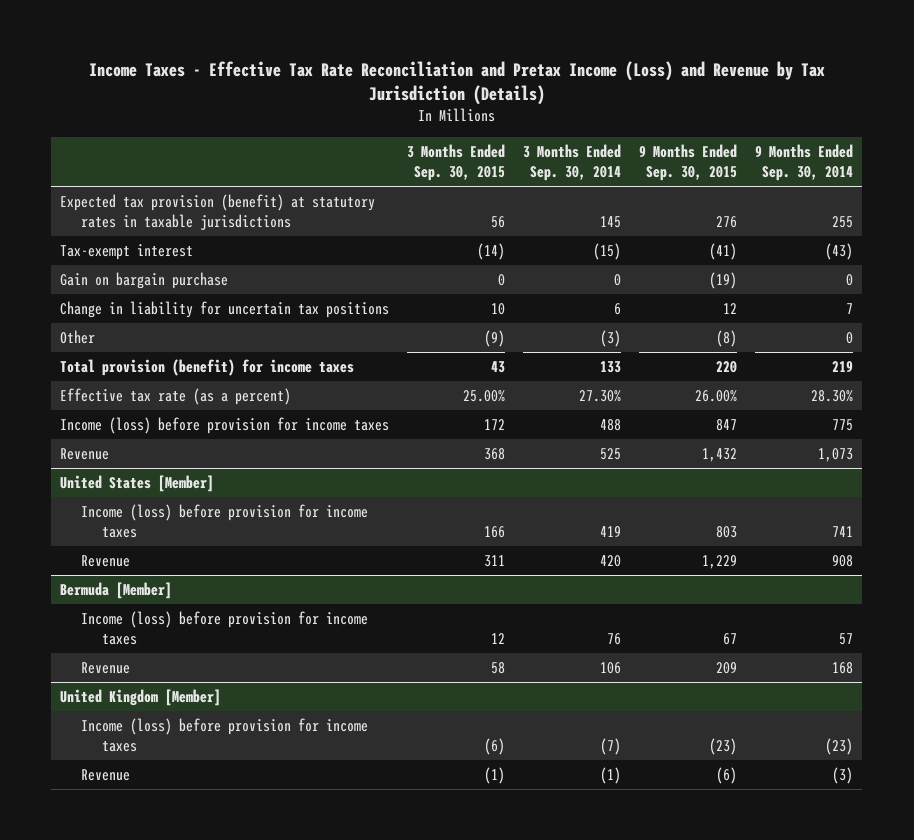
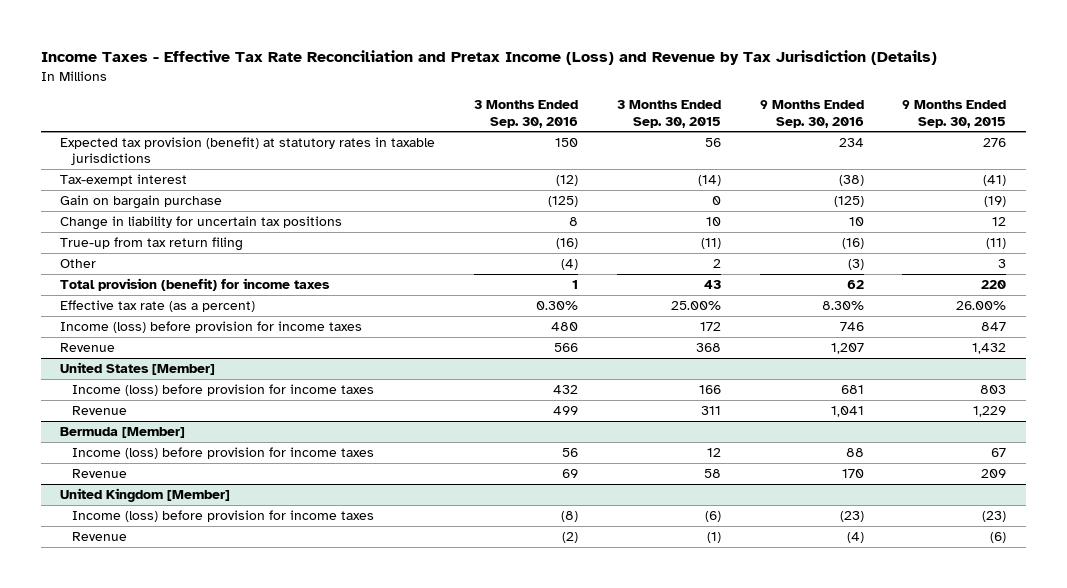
[523,143,622,182] 3 Months Ended Sep. 30, 2014 -> none
[755,143,854,182] 9 Months Ended Sep. 30, 2014 -> none
none -> [473,100,578,128] 3 Months Ended Sep. 30, 2016
none -> [759,100,864,128] 9 Months Ended Sep. 30, 2016
none -> [60,237,244,252] True-up from tax return filing
[484,329,506,347] (9) -> [712,259,721,269] 2
[716,329,738,347] (8) -> [998,259,1007,269] 3

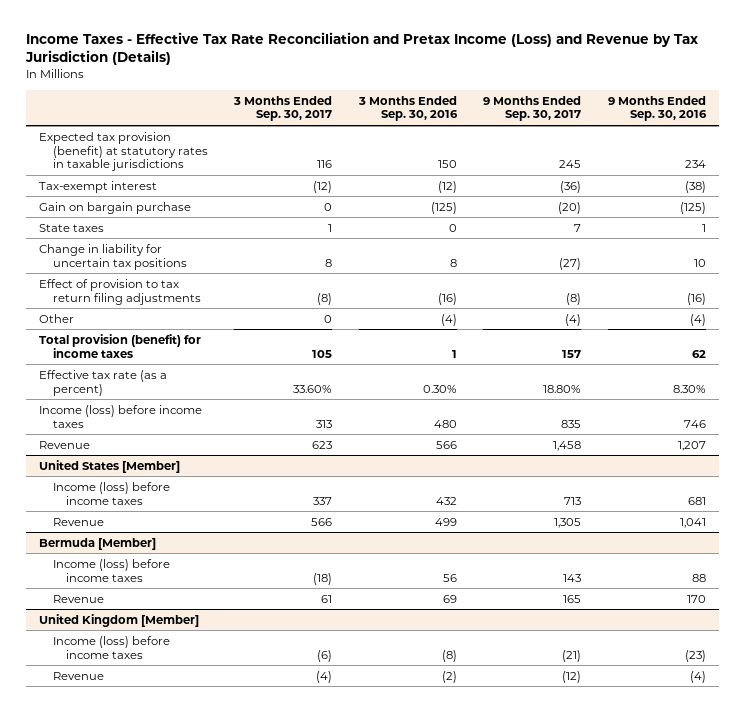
[616,100,721,128] 3 Months Ended Sep. 30, 2015 -> none
[902,100,1007,128] 9 Months Ended Sep. 30, 2015 -> none
none -> [233,95,333,122] 3 Months Ended Sep. 30, 2017
none -> [483,95,582,122] 9 Months Ended Sep. 30, 2017
none -> [39,223,105,232] State taxes
[60,237,244,252] True-up from tax return filing -> [39,278,201,305] Effect of provision to tax return filing adjustments
[847,259,864,271] (3) -> [689,313,706,326] (4)
[60,321,363,334] Income (loss) before provision for income taxes -> [39,404,203,428] Income (loss) before income taxes
[72,384,375,397] Income (loss) before provision for income taxes -> [52,481,170,505] Income (loss) before income taxes
[72,447,375,460] Income (loss) before provision for income taxes -> [52,558,170,582] Income (loss) before income taxes
[72,510,375,523] Income (loss) before provision for income taxes -> [52,635,170,659] Income (loss) before income taxes

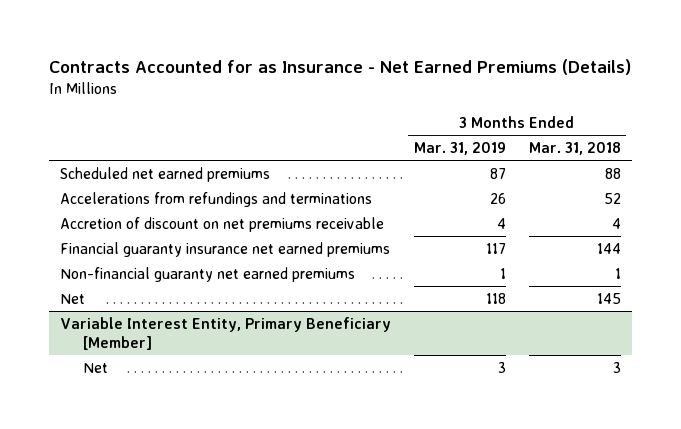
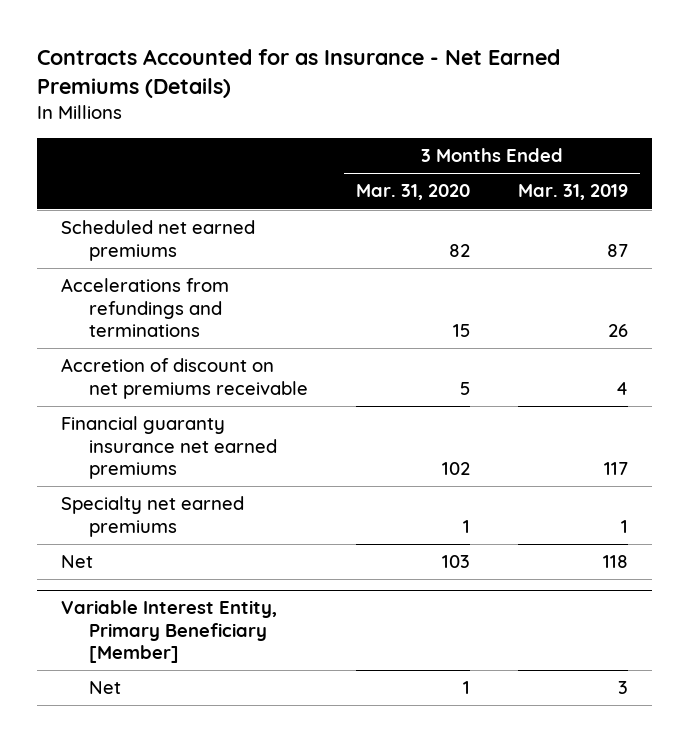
[528,142,621,156] Mar. 31, 2018 -> none
none -> [355,184,470,201] Mar. 31, 2020
[60,267,356,283] Non-financial guaranty net earned premiums -> none
none -> [60,496,244,537] Specialty net earned premiums

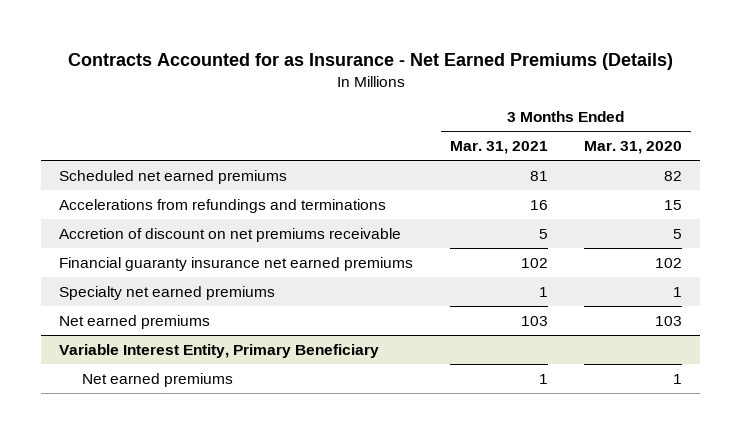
[517,184,628,201] Mar. 31, 2019 -> none
none -> [449,141,548,155] Mar. 31, 2021
[60,555,93,569] Net -> [59,314,211,329] Net earned premiums
[60,600,277,664] Variable Interest Entity, Primary Beneficiary [Member] -> [59,343,380,358] Variable Interest Entity, Primary Beneficiary
[88,681,121,695] Net -> [82,372,234,387] Net earned premiums

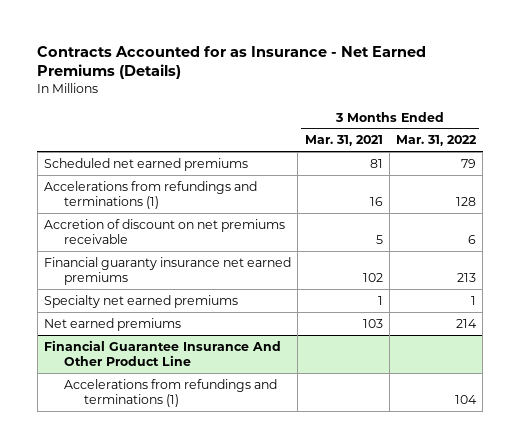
[584,141,683,155] Mar. 31, 2020 -> none
none -> [396,135,478,147] Mar. 31, 2022
[59,198,387,213] Accelerations from refundings and terminations -> [43,180,257,210] Accelerations from refundings and terminations (1)
[59,343,380,358] Variable Interest Entity, Primary Beneficiary -> none
[82,372,234,387] Net earned premiums -> none
none -> [43,339,281,367] Financial Guarantee Insurance And Other Product Line
none -> [64,378,278,408] Accelerations from refundings and terminations (1)

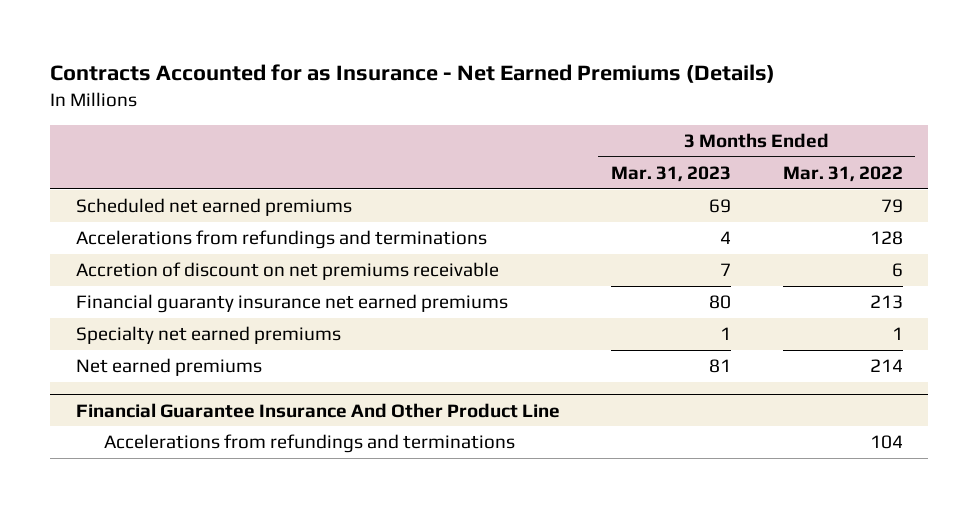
[304,135,383,147] Mar. 31, 2021 -> none
none -> [611,166,732,183] Mar. 31, 2023
[43,180,257,210] Accelerations from refundings and terminations (1) -> [75,230,487,250] Accelerations from refundings and terminations
[64,378,278,408] Accelerations from refundings and terminations (1) -> [104,434,516,454] Accelerations from refundings and terminations

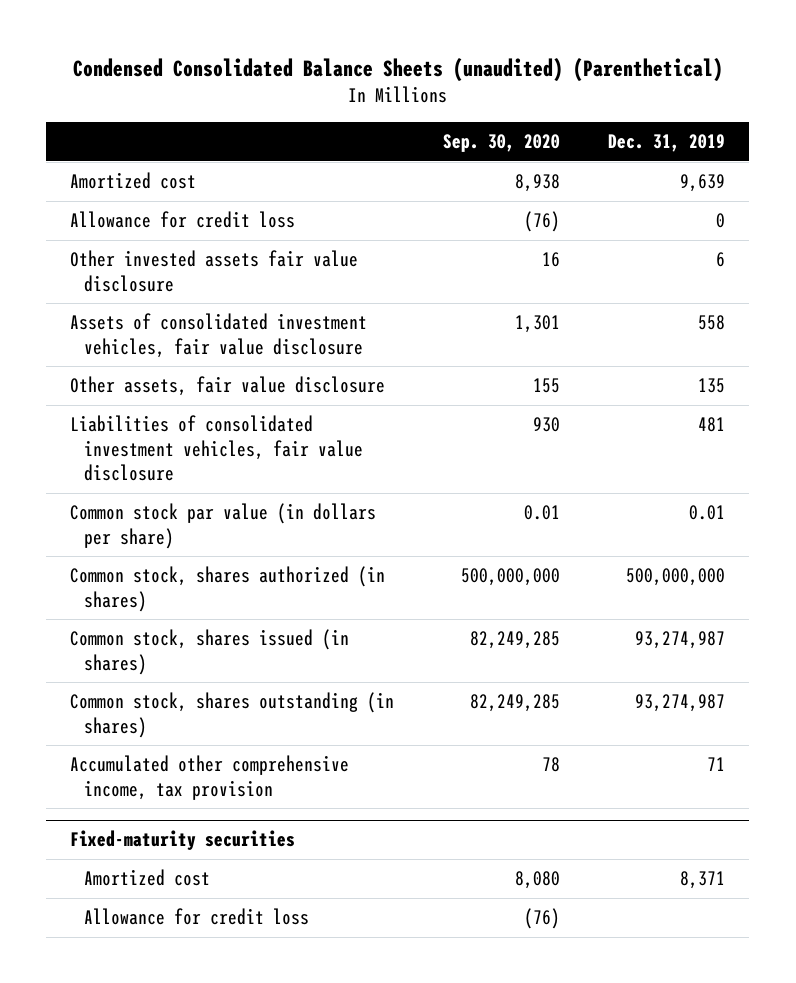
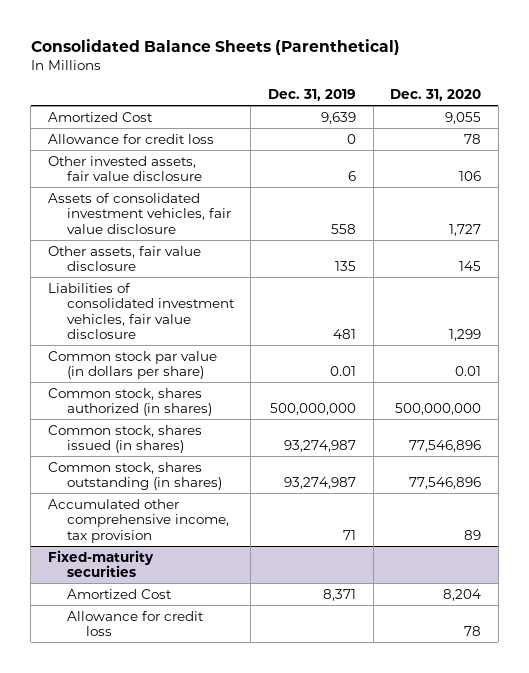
[72,58,723,83] Condensed Consolidated Balance Sheets (unaudited) (Parenthetical) -> [30,38,400,55] Consolidated Balance Sheets (Parenthetical)
[442,133,560,152] Sep. 30, 2020 -> none
none -> [390,89,482,102] Dec. 31, 2020
[70,172,197,190] Amortized cost -> [48,111,154,122] Amortized Cost
[70,250,359,292] Other invested assets fair value disclosure -> [48,155,202,182] Other invested assets, fair value disclosure
[84,869,211,887] Amortized cost -> [66,588,172,599] Amortized Cost

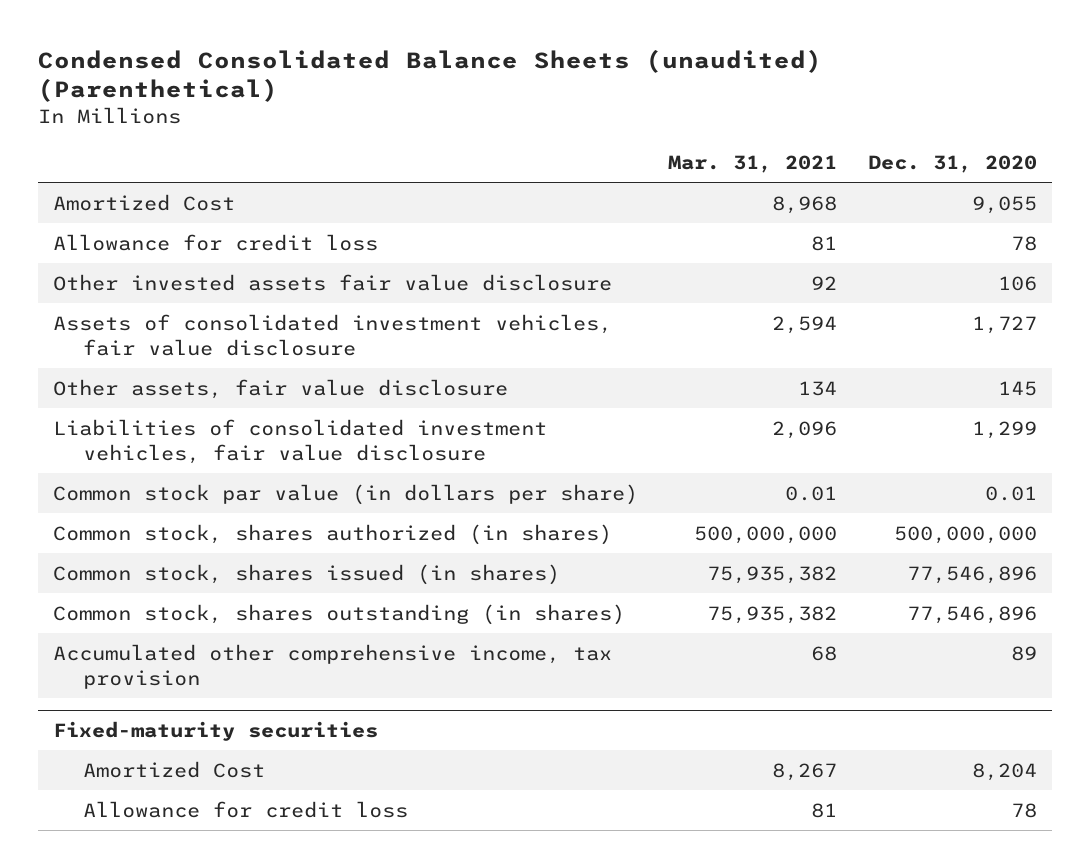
[30,38,400,55] Consolidated Balance Sheets (Parenthetical) -> [37,48,822,103] Condensed Consolidated Balance Sheets (unaudited) (Parenthetical)
[268,89,357,102] Dec. 31, 2019 -> none
none -> [668,155,838,174] Mar. 31, 2021
[48,155,202,182] Other invested assets, fair value disclosure -> [53,273,613,291] Other invested assets fair value disclosure

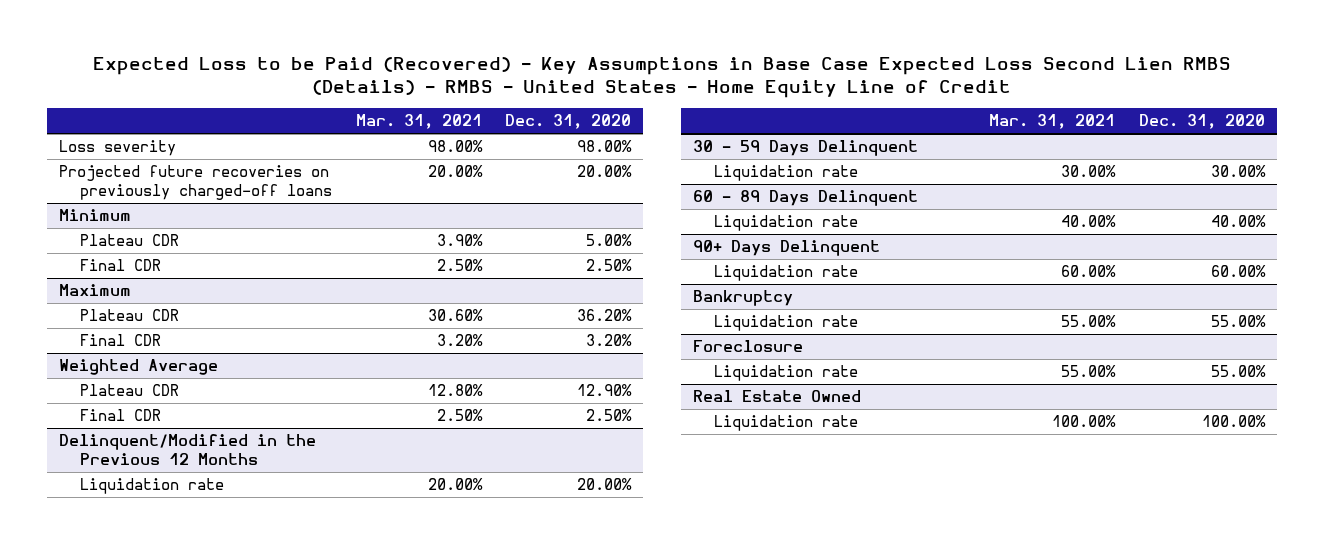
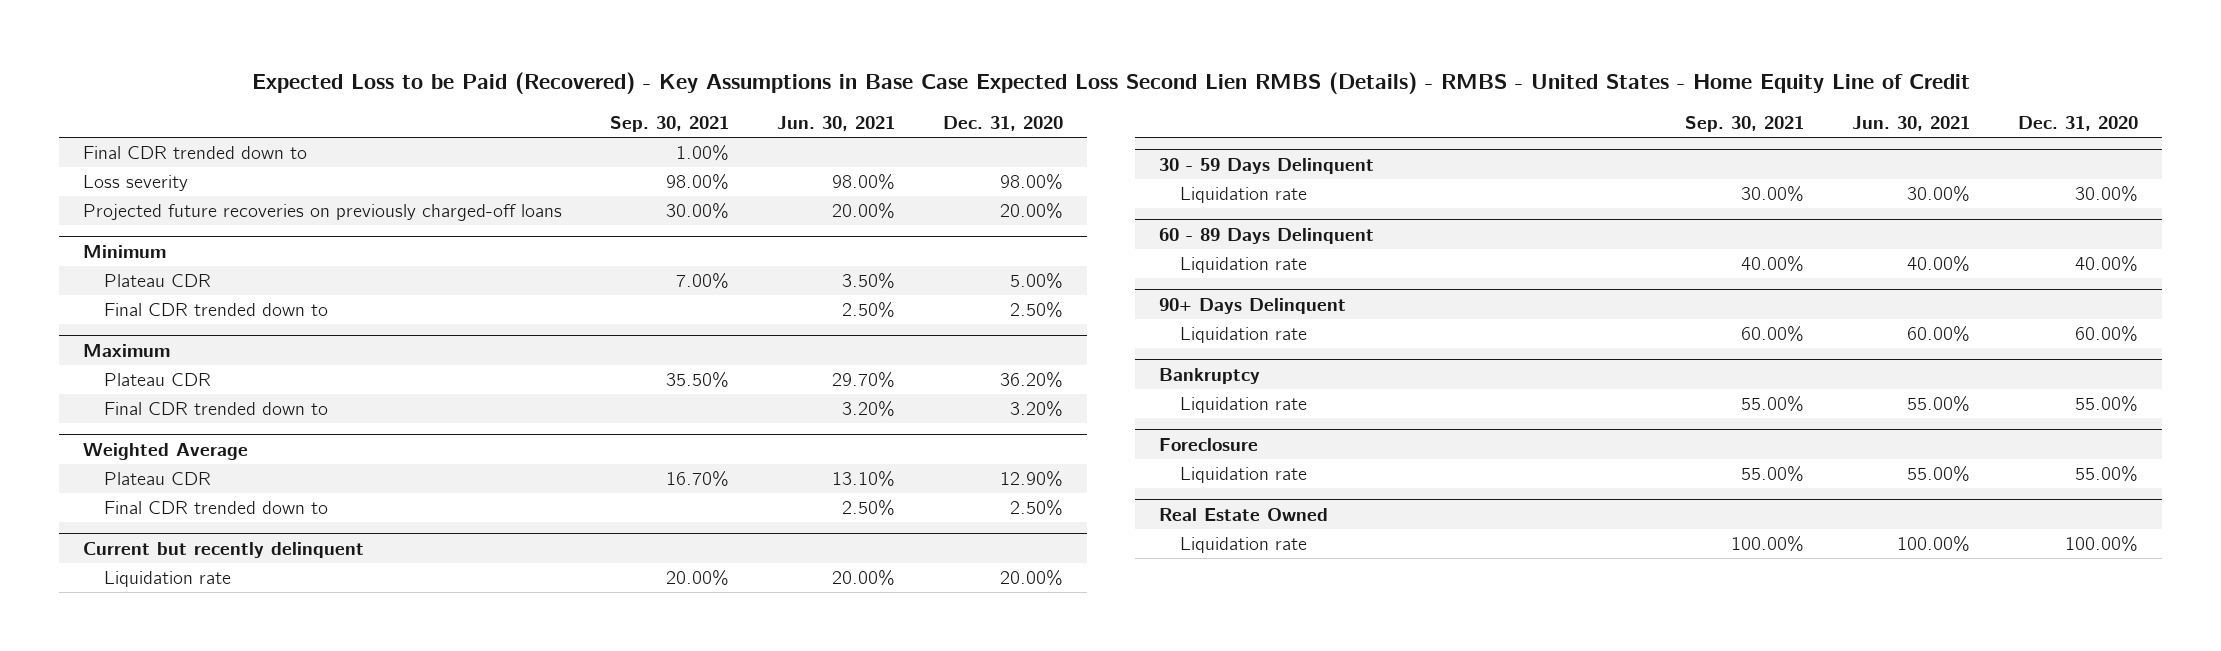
[355,114,482,130] Mar. 31, 2021 -> none
none -> [609,116,729,133] Sep. 30, 2021
none -> [776,116,895,132] Jun. 30, 2021
none -> [82,146,307,160] Final CDR trended down to
[79,259,161,272] Final CDR -> [104,303,329,317] Final CDR trended down to
[79,334,161,347] Final CDR -> [104,402,329,416] Final CDR trended down to
[79,409,161,422] Final CDR -> [104,501,329,515] Final CDR trended down to
[58,434,316,465] Delinquent/Modified in the Previous 12 Months -> [82,542,364,559] Current but recently delinquent

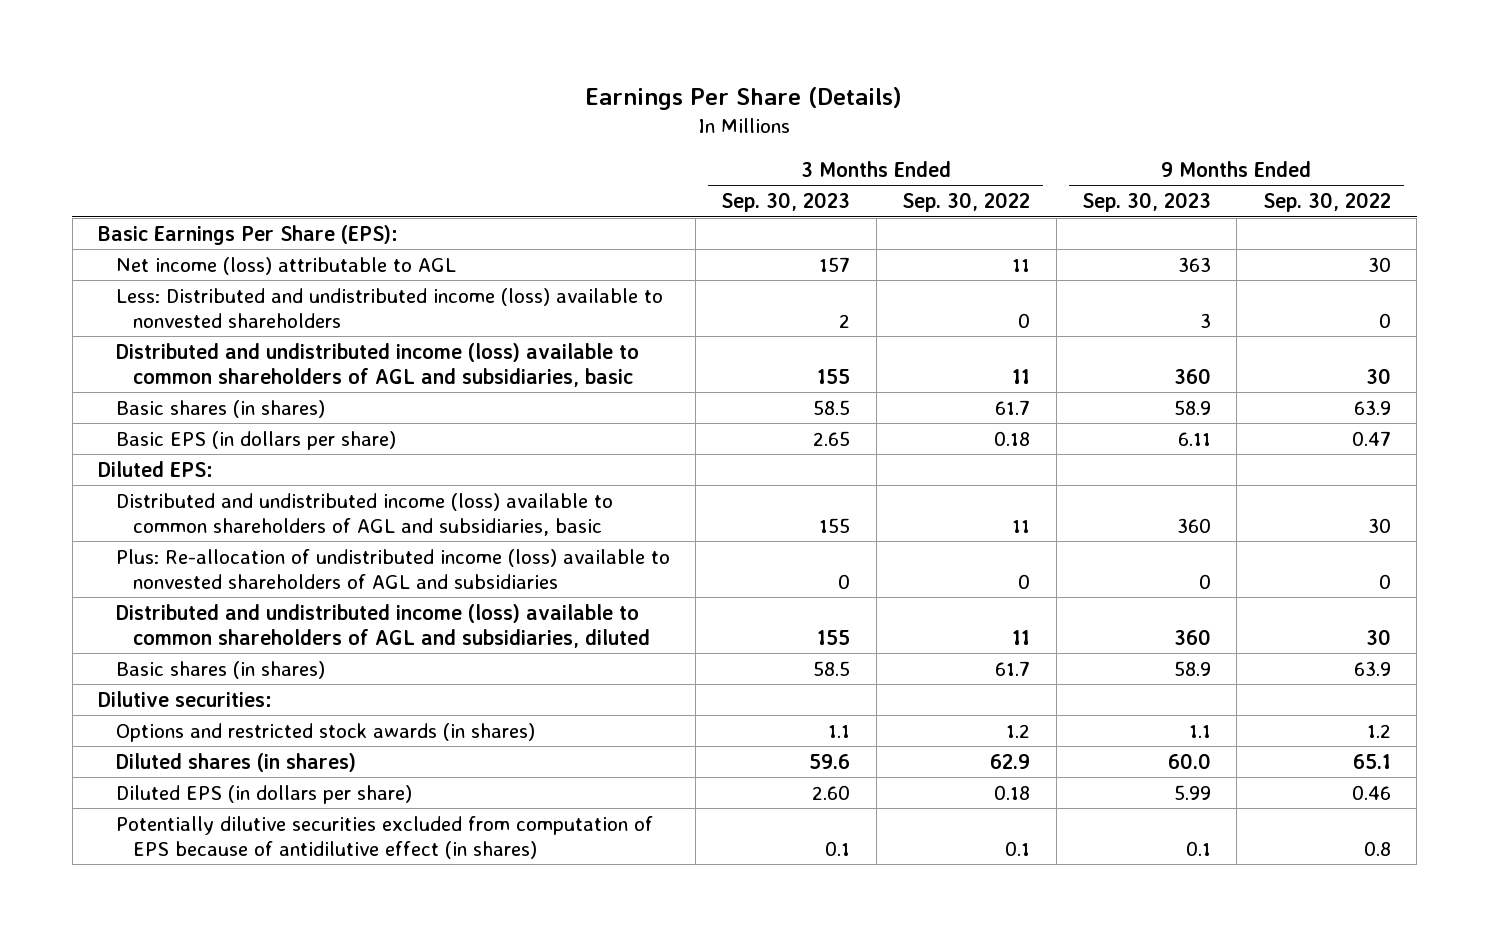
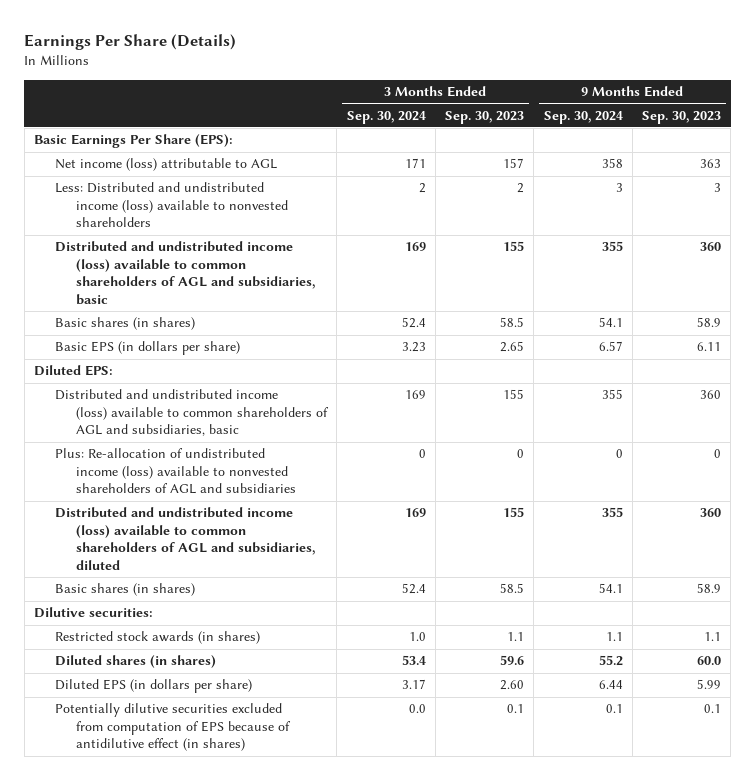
[902,192,1031,213] Sep. 30, 2022 -> none
[1262,192,1391,213] Sep. 30, 2022 -> none
none -> [346,110,426,124] Sep. 30, 2024
none -> [543,110,623,124] Sep. 30, 2024
[115,722,535,742] Options and restricted stock awards (in shares) -> [55,631,261,645] Restricted stock awards (in shares)

